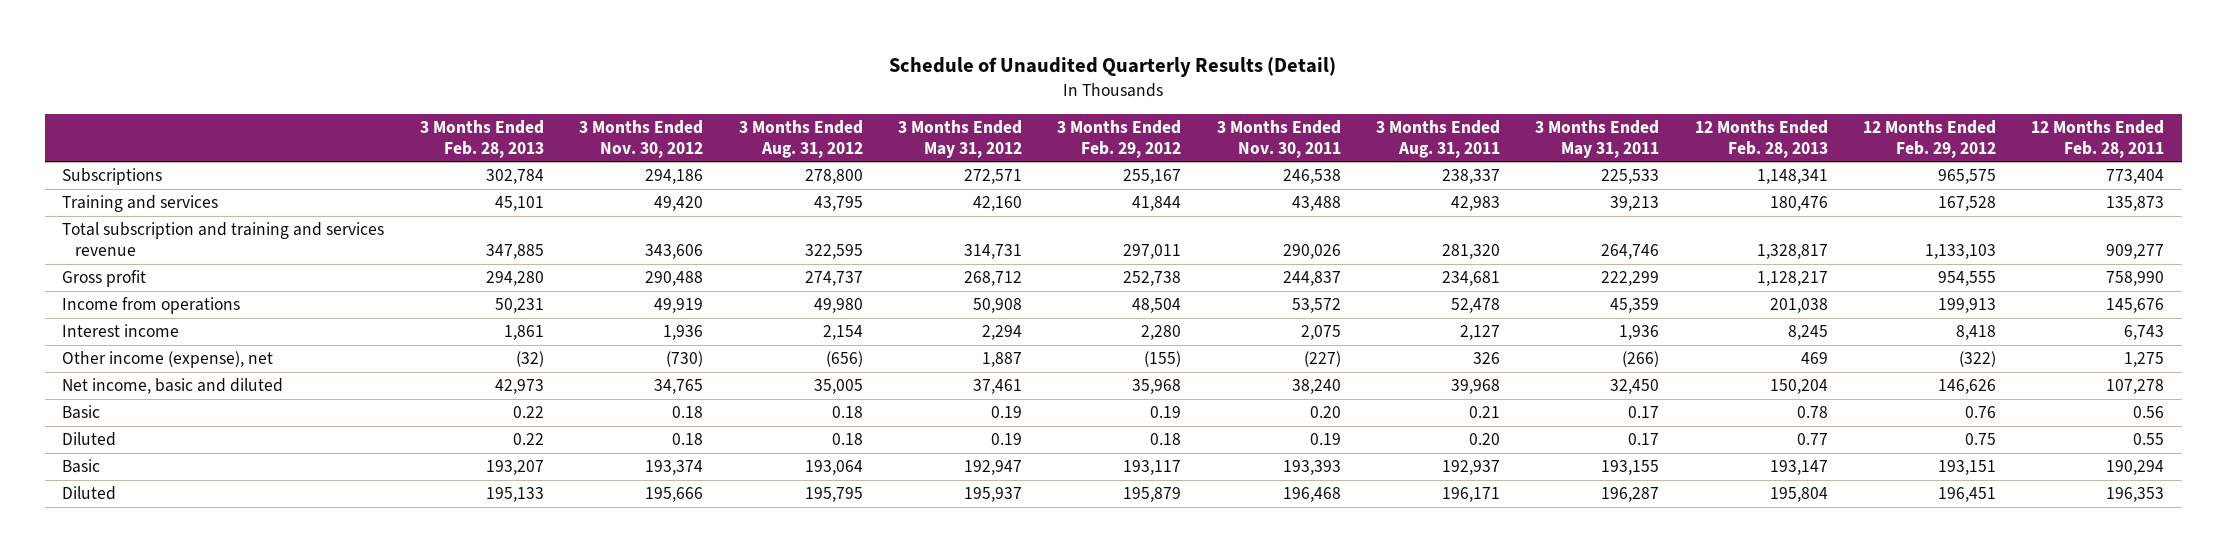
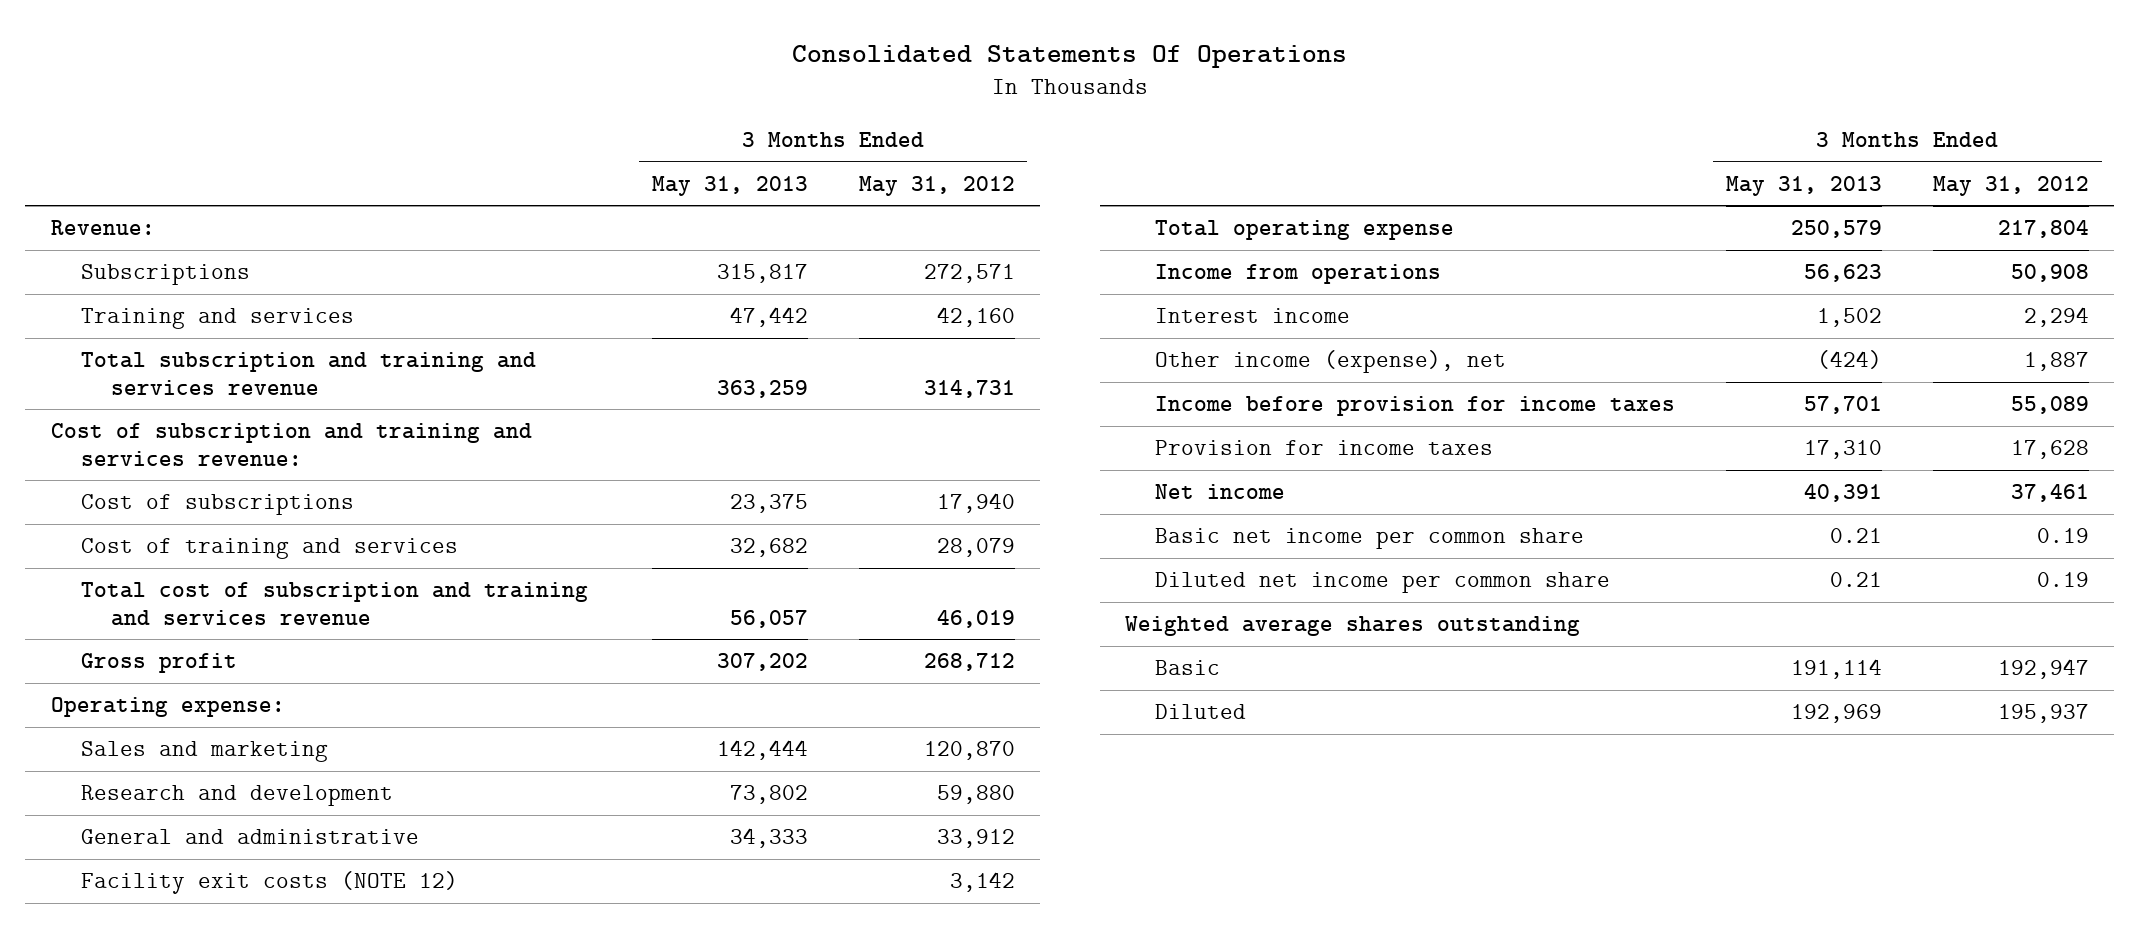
[889,57,1337,78] Schedule of Unaudited Quarterly Results (Detail) -> [791,45,1347,69] Consolidated Statements Of Operations
[419,120,544,158] 3 Months Ended Feb. 28, 2013 -> none
[579,120,704,158] 3 Months Ended Nov. 30, 2012 -> none
[738,120,863,158] 3 Months Ended Aug. 31, 2012 -> none
[1057,120,1182,158] 3 Months Ended Feb. 29, 2012 -> none
[1216,120,1341,158] 3 Months Ended Nov. 30, 2011 -> none
[1375,120,1500,158] 3 Months Ended Aug. 31, 2011 -> none
[1535,120,1660,158] 3 Months Ended May 31, 2011 -> none
[1694,120,1828,158] 12 Months Ended Feb. 28, 2013 -> none
[1862,120,1996,158] 12 Months Ended Feb. 29, 2012 -> none
[2031,120,2165,158] 12 Months Ended Feb. 28, 2011 -> none
none -> [651,175,808,196] May 31, 2013
none -> [50,220,155,236] Revenue:
none -> [50,423,532,466] Cost of subscription and training and services revenue:
none -> [80,494,354,516] Cost of subscriptions
none -> [80,538,458,560] Cost of training and services
none -> [80,582,588,626] Total cost of subscription and training and services revenue
none -> [50,697,285,718] Operating expense:
none -> [80,741,328,763] Sales and marketing
none -> [80,785,393,807] Research and development
none -> [80,829,419,845] General and administrative
none -> [80,871,458,895] Facility exit costs (NOTE 12)
none -> [1155,220,1455,241] Total operating expense
none -> [1155,396,1676,417] Income before provision for income taxes
none -> [1155,440,1494,456] Provision for income taxes
[62,378,284,395] Net income, basic and diluted -> [1155,484,1286,500] Net income
[62,405,101,420] Basic -> [1155,528,1585,550] Basic net income per common share
[62,432,117,447] Diluted -> [1155,572,1611,594] Diluted net income per common share
none -> [1125,616,1581,637] Weighted average shares outstanding

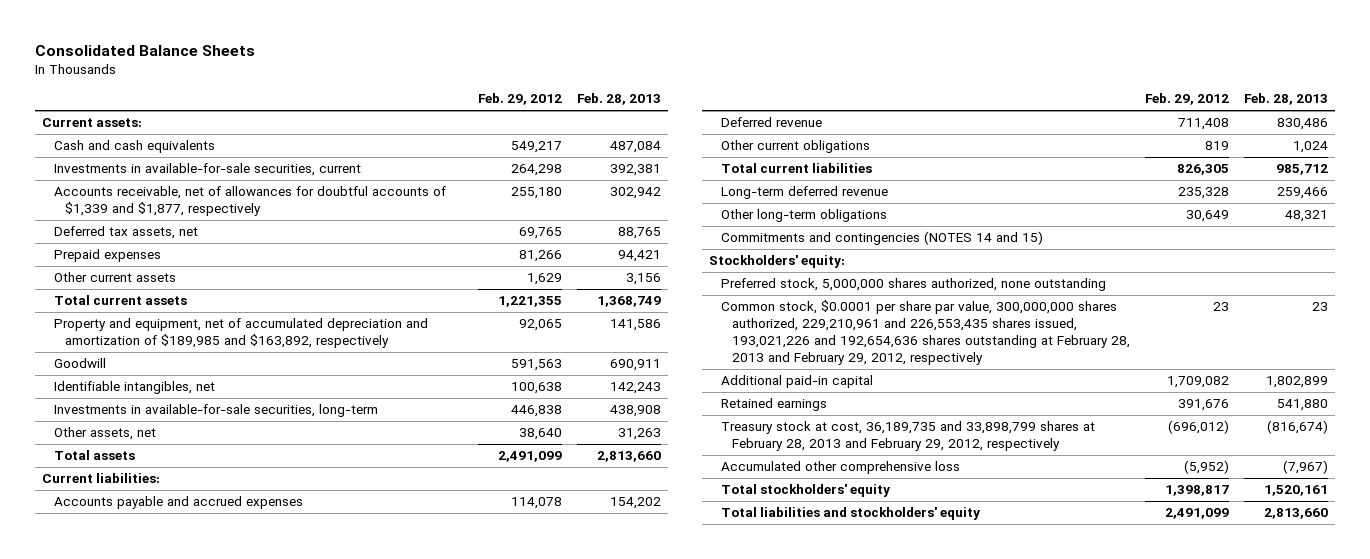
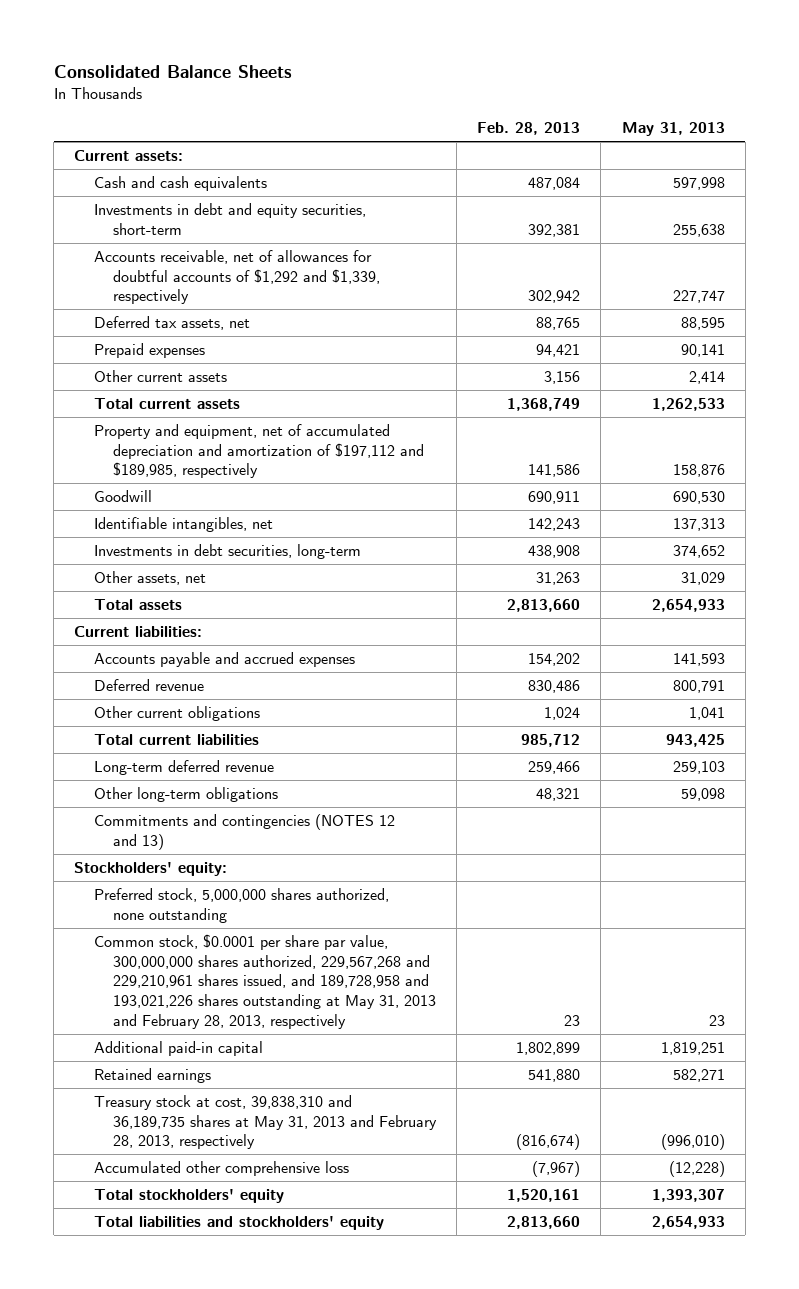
[477,93,562,106] Feb. 29, 2012 -> none
none -> [621,122,725,137] May 31, 2013
[53,163,361,177] Investments in available-for-sale securities, current -> [93,202,366,235] Investments in debt and equity securities, short-term
[53,186,446,217] Accounts receivable, net of allowances for doubtful accounts of $1,339 and $1,877, respectively -> [93,249,380,305] Accounts receivable, net of allowances for doubtful accounts of $1,292 and $1,339, respectively
[53,318,428,349] Property and equipment, net of accumulated depreciation and amortization of $189,985 and $163,892, respectively -> [93,423,424,479] Property and equipment, net of accumulated depreciation and amortization of $197,112 and $189,985, respectively
[53,404,378,418] Investments in available-for-sale securities, long-term -> [93,543,361,559] Investments in debt securities, long-term
[720,231,1043,246] Commitments and contingencies (NOTES 14 and 15) -> [93,813,395,850] Commitments and contingencies (NOTES 12 and 13)
[720,300,1130,365] Common stock, $0.0001 per share par value, 300,000,000 shares authorized, 229,210,961 and 226,553,435 shares issued, 193,021,226 and 192,654,636 shares outstanding at February 28, 2013 and February 29, 2012, respectively -> [93,933,436,1030] Common stock, $0.0001 per share par value, 300,000,000 shares authorized, 229,567,268 and 229,210,961 shares issued, and 189,728,958 and 193,021,226 shares outstanding at May 31, 2013 and February 28, 2013, respectively
[720,421,1095,452] Treasury stock at cost, 36,189,735 and 33,898,799 shares at February 28, 2013 and February 29, 2012, respectively -> [93,1094,437,1150] Treasury stock at cost, 39,838,310 and 36,189,735 shares at May 31, 2013 and February 28, 2013, respectively

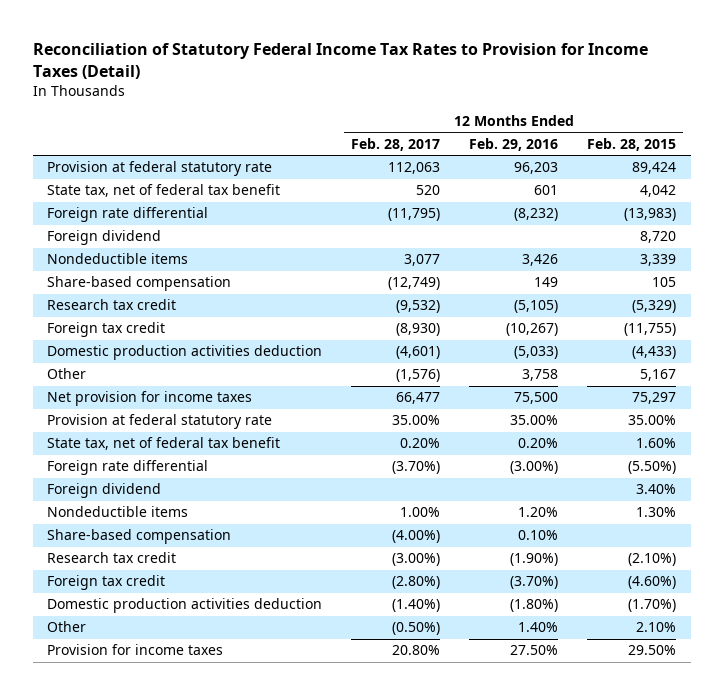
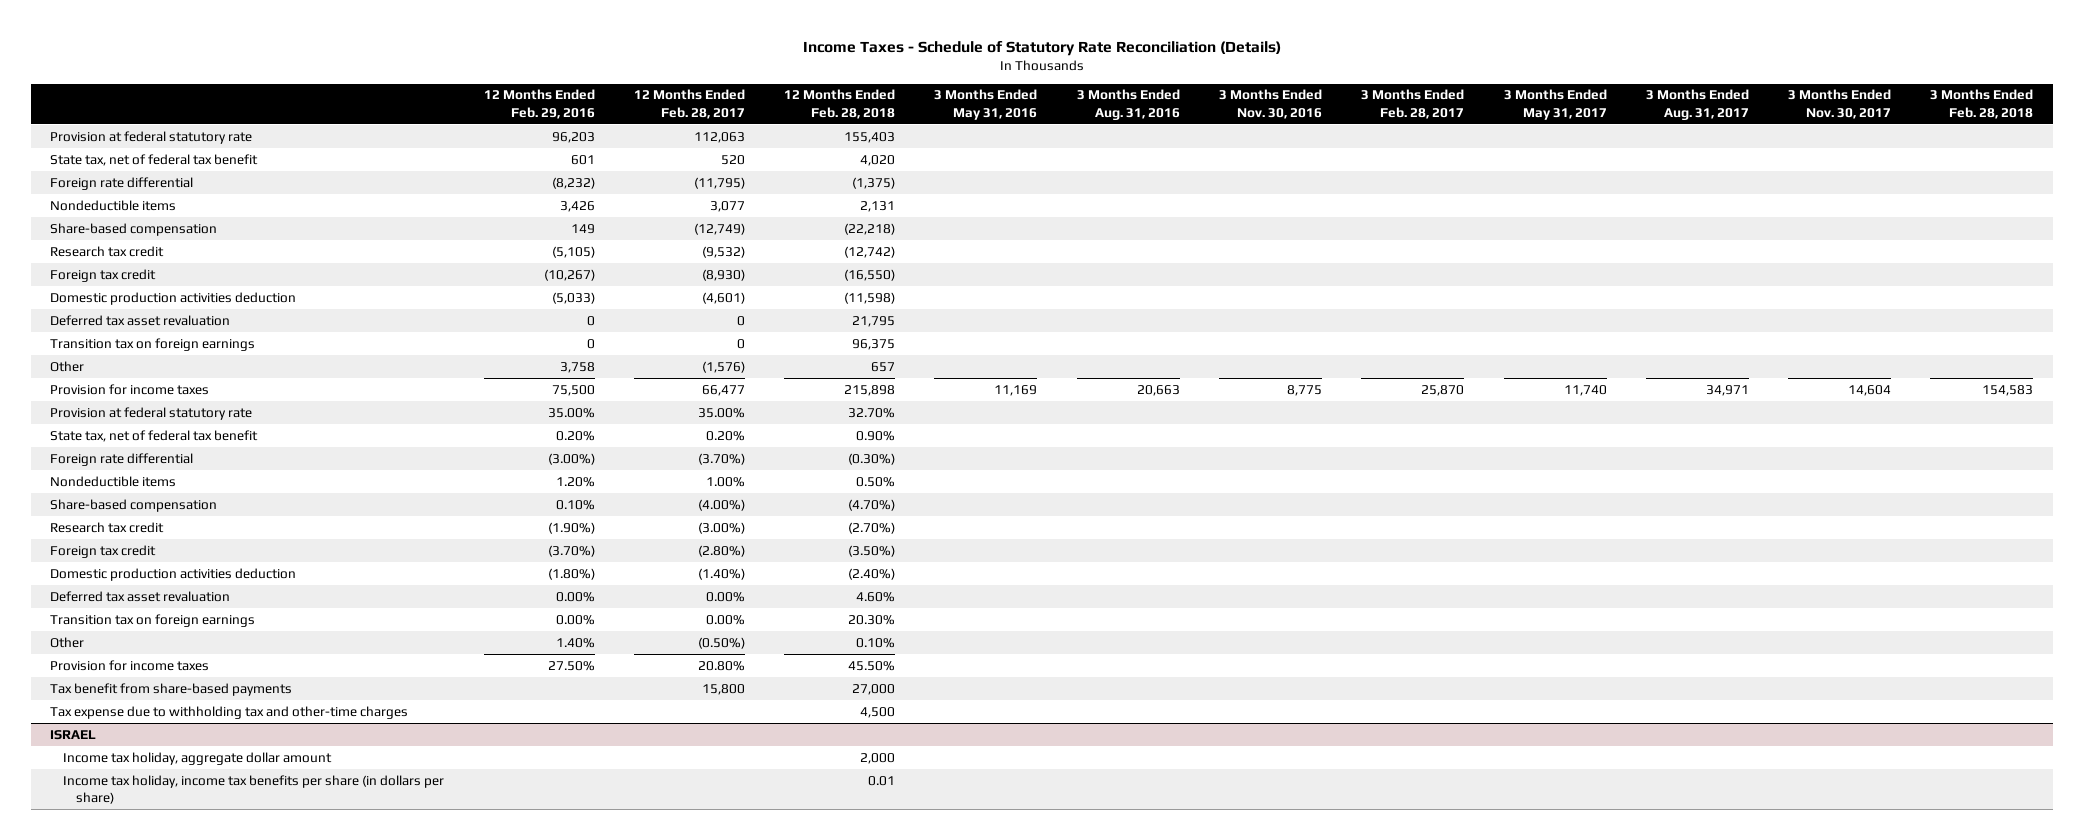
[32,42,648,79] Reconciliation of Statutory Federal Income Tax Rates to Provision for Income Taxes (Detail) -> [802,40,1281,56] Income Taxes - Schedule of Statutory Rate Reconciliation (Details)
[587,137,677,151] Feb. 28, 2015 -> none
none -> [784,89,896,119] 12 Months Ended Feb. 28, 2018
none -> [934,89,1038,120] 3 Months Ended May 31, 2016
none -> [1076,89,1180,120] 3 Months Ended Aug. 31, 2016
none -> [1218,89,1322,119] 3 Months Ended Nov. 30, 2016
none -> [1361,89,1465,119] 3 Months Ended Feb. 28, 2017
none -> [1503,89,1607,120] 3 Months Ended May 31, 2017
none -> [1645,89,1749,120] 3 Months Ended Aug. 31, 2017
none -> [1788,89,1892,119] 3 Months Ended Nov. 30, 2017
none -> [1930,89,2034,119] 3 Months Ended Feb. 28, 2018
[47,230,162,246] Foreign dividend -> none
none -> [50,314,231,326] Deferred tax asset revaluation
none -> [50,337,256,351] Transition tax on foreign earnings
[47,391,253,407] Net provision for income taxes -> [50,383,210,395] Provision for income taxes
[47,483,162,499] Foreign dividend -> none
none -> [50,590,231,602] Deferred tax asset revaluation
none -> [50,613,256,627] Transition tax on foreign earnings
none -> [50,682,293,696] Tax benefit from share-based payments
none -> [50,705,409,719] Tax expense due to withholding tax and other-time charges
none -> [50,729,97,740] ISRAEL
none -> [63,751,333,765] Income tax holiday, aggregate dollar amount
none -> [63,774,445,805] Income tax holiday, income tax benefits per share (in dollars per share)

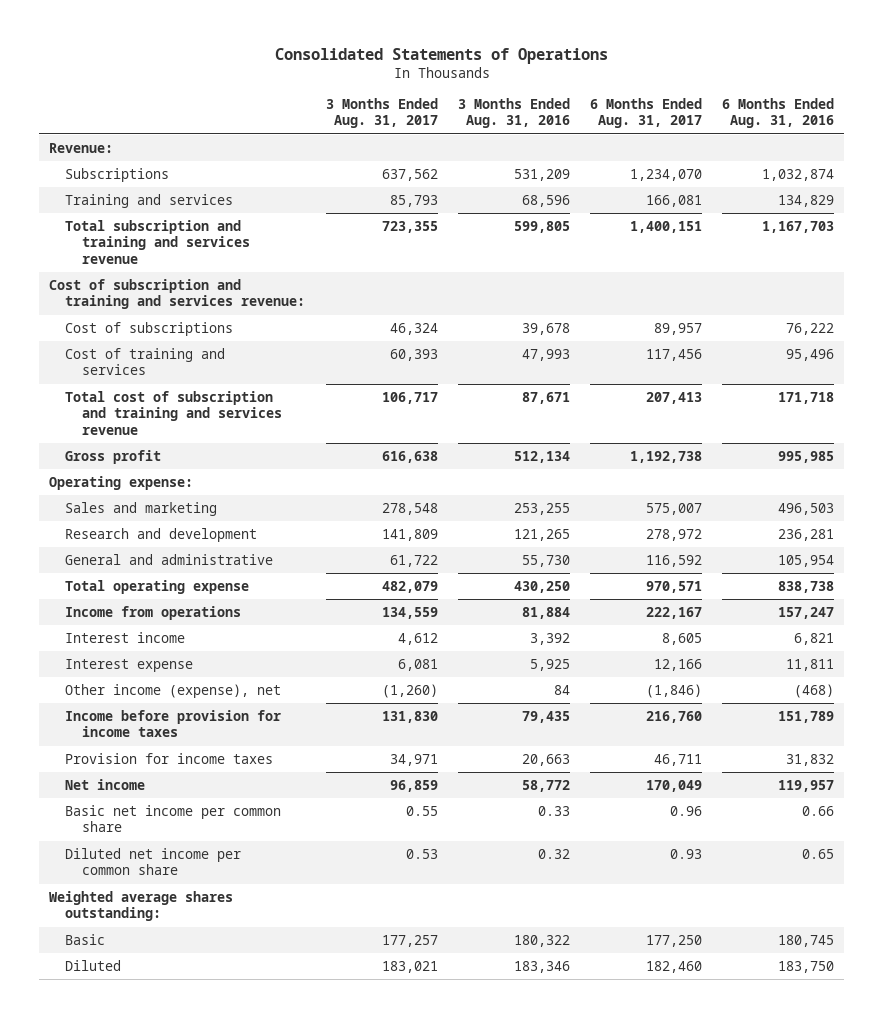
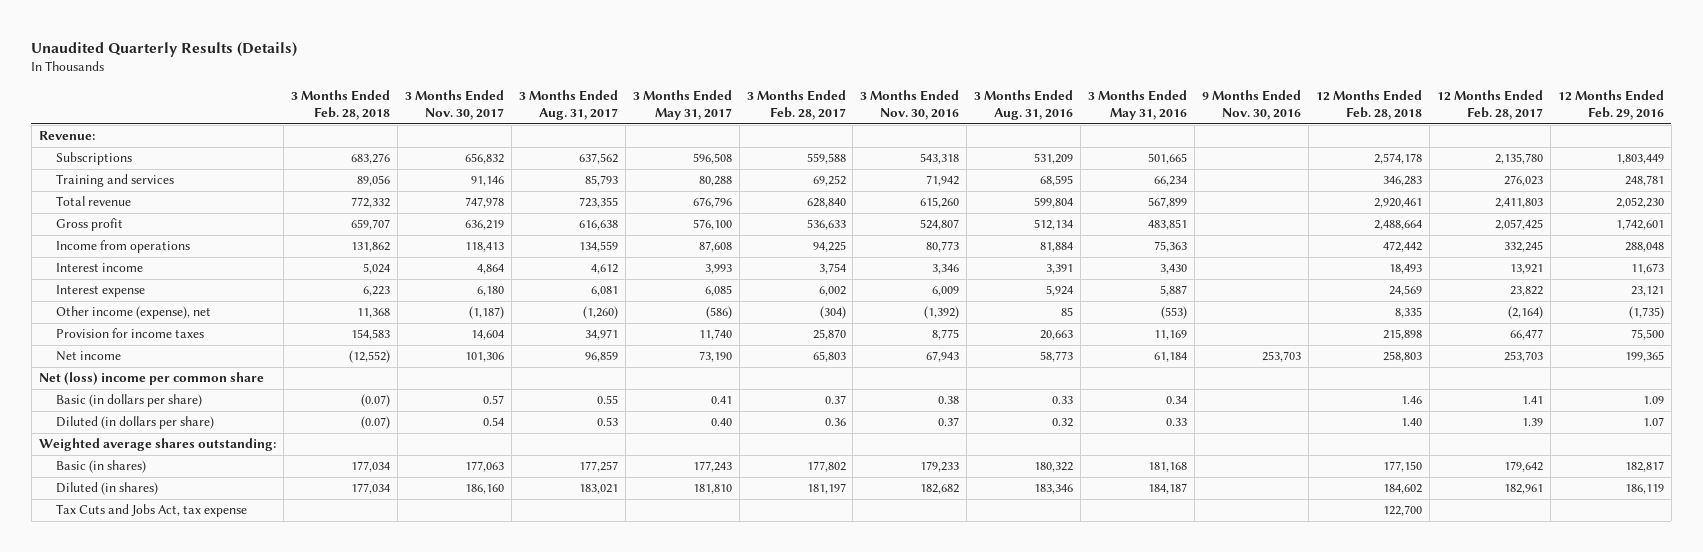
[274,47,608,64] Consolidated Statements of Operations -> [31,41,298,57] Unaudited Quarterly Results (Details)
[590,97,703,129] 6 Months Ended Aug. 31, 2017 -> none
[722,97,835,129] 6 Months Ended Aug. 31, 2016 -> none
none -> [290,89,390,121] 3 Months Ended Feb. 28, 2018
none -> [404,89,504,121] 3 Months Ended Nov. 30, 2017
none -> [632,89,732,121] 3 Months Ended May 31, 2017
none -> [746,89,846,121] 3 Months Ended Feb. 28, 2017
none -> [860,89,960,121] 3 Months Ended Nov. 30, 2016
none -> [1088,89,1188,121] 3 Months Ended May 31, 2016
none -> [1202,89,1302,121] 9 Months Ended Nov. 30, 2016
none -> [1316,89,1423,121] 12 Months Ended Feb. 28, 2018
none -> [1437,89,1544,121] 12 Months Ended Feb. 28, 2017
none -> [1558,89,1665,121] 12 Months Ended Feb. 29, 2016
[48,278,306,310] Cost of subscription and training and services revenue: -> none
[65,321,234,336] Cost of subscriptions -> none
[65,347,226,376] Cost of training and services -> none
[65,390,282,436] Total cost of subscription and training and services revenue -> none
[521,194,570,207] 68,596 -> [1040,175,1074,187] 68,595
[65,219,250,265] Total subscription and training and services revenue -> [55,196,131,207] Total revenue
[513,220,570,233] 599,805 -> [1034,197,1074,209] 599,804
[48,475,193,490] Operating expense: -> none
[65,501,218,516] Sales and marketing -> none
[65,527,258,542] Research and development -> none
[65,553,274,565] General and administrative -> none
[65,579,250,594] Total operating expense -> none
[65,709,282,738] Income before provision for income taxes -> none
[529,632,570,645] 3,392 -> [1046,264,1074,275] 3,391
[529,658,570,671] 5,925 -> [1046,285,1074,297] 5,924
[553,684,570,695] 84 -> [1061,307,1074,317] 85
[521,779,570,792] 58,772 -> [1040,351,1074,363] 58,773
none -> [38,372,264,386] Net (loss) income per common share
[65,804,282,833] Basic net income per common share -> [55,394,202,408] Basic (in dollars per share)
[65,847,242,876] Diluted net income per common share -> [55,416,214,430] Diluted (in dollars per share)
[65,933,106,945] Basic -> [55,460,146,474] Basic (in shares)
[65,959,122,971] Diluted -> [55,482,158,496] Diluted (in shares)
none -> [55,504,247,518] Tax Cuts and Jobs Act, tax expense

